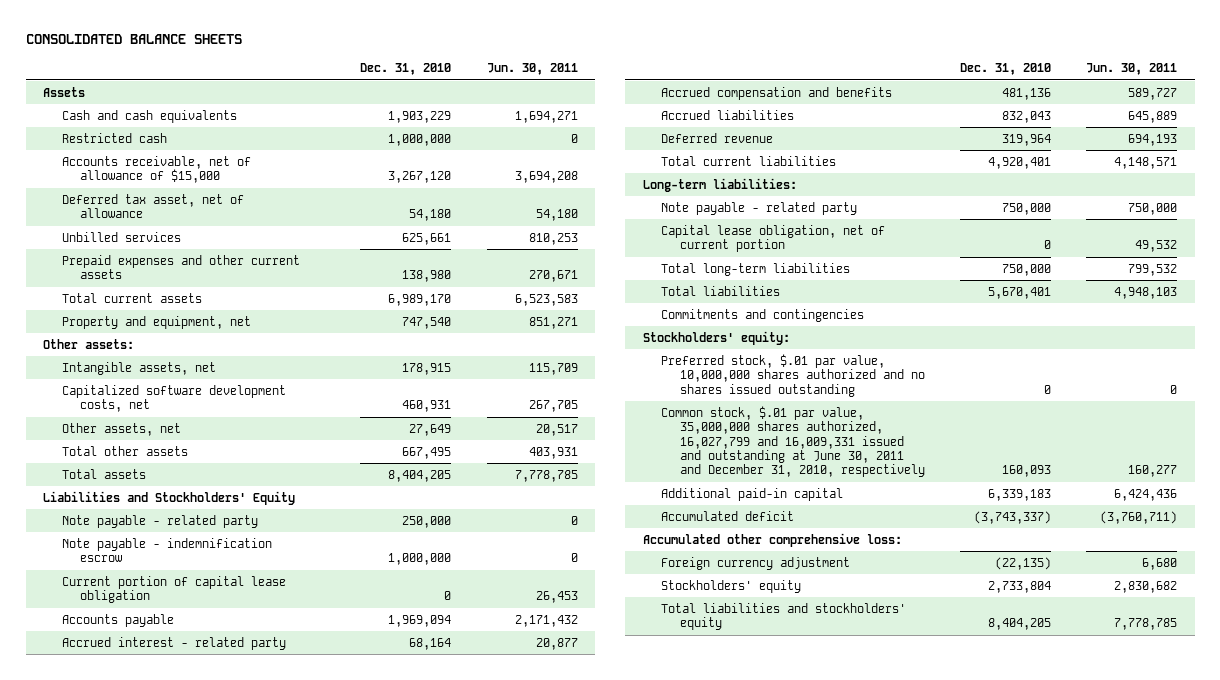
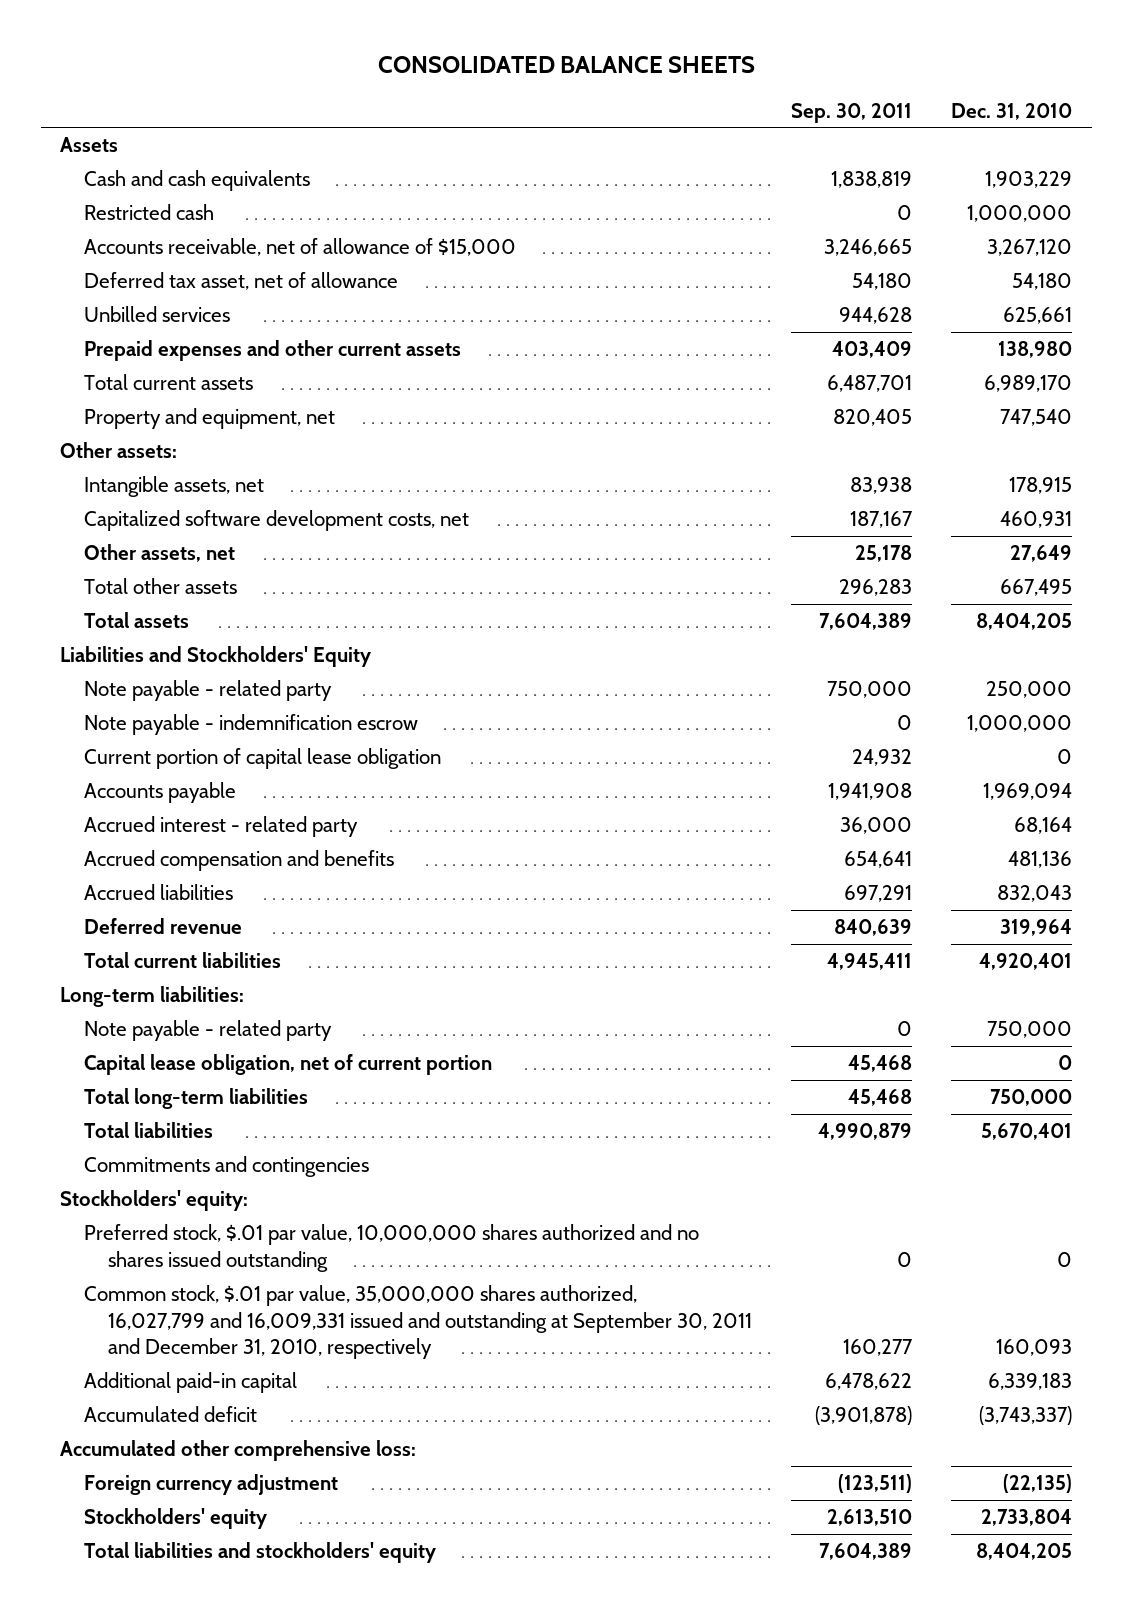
[486,63,578,76] Jun. 30, 2011 -> none
none -> [790,102,912,123] Sep. 30, 2011
[661,405,925,478] Common stock, $.01 par value, 35,000,000 shares authorized, 16,027,799 and 16,009,331 issued and outstanding at June 30, 2011 and December 31, 2010, respectively -> [83,1285,752,1360] Common stock, $.01 par value, 35,000,000 shares authorized, 16,027,799 and 16,009,331 issued and outstanding at September 30, 2011 and December 31, 2010, respectively

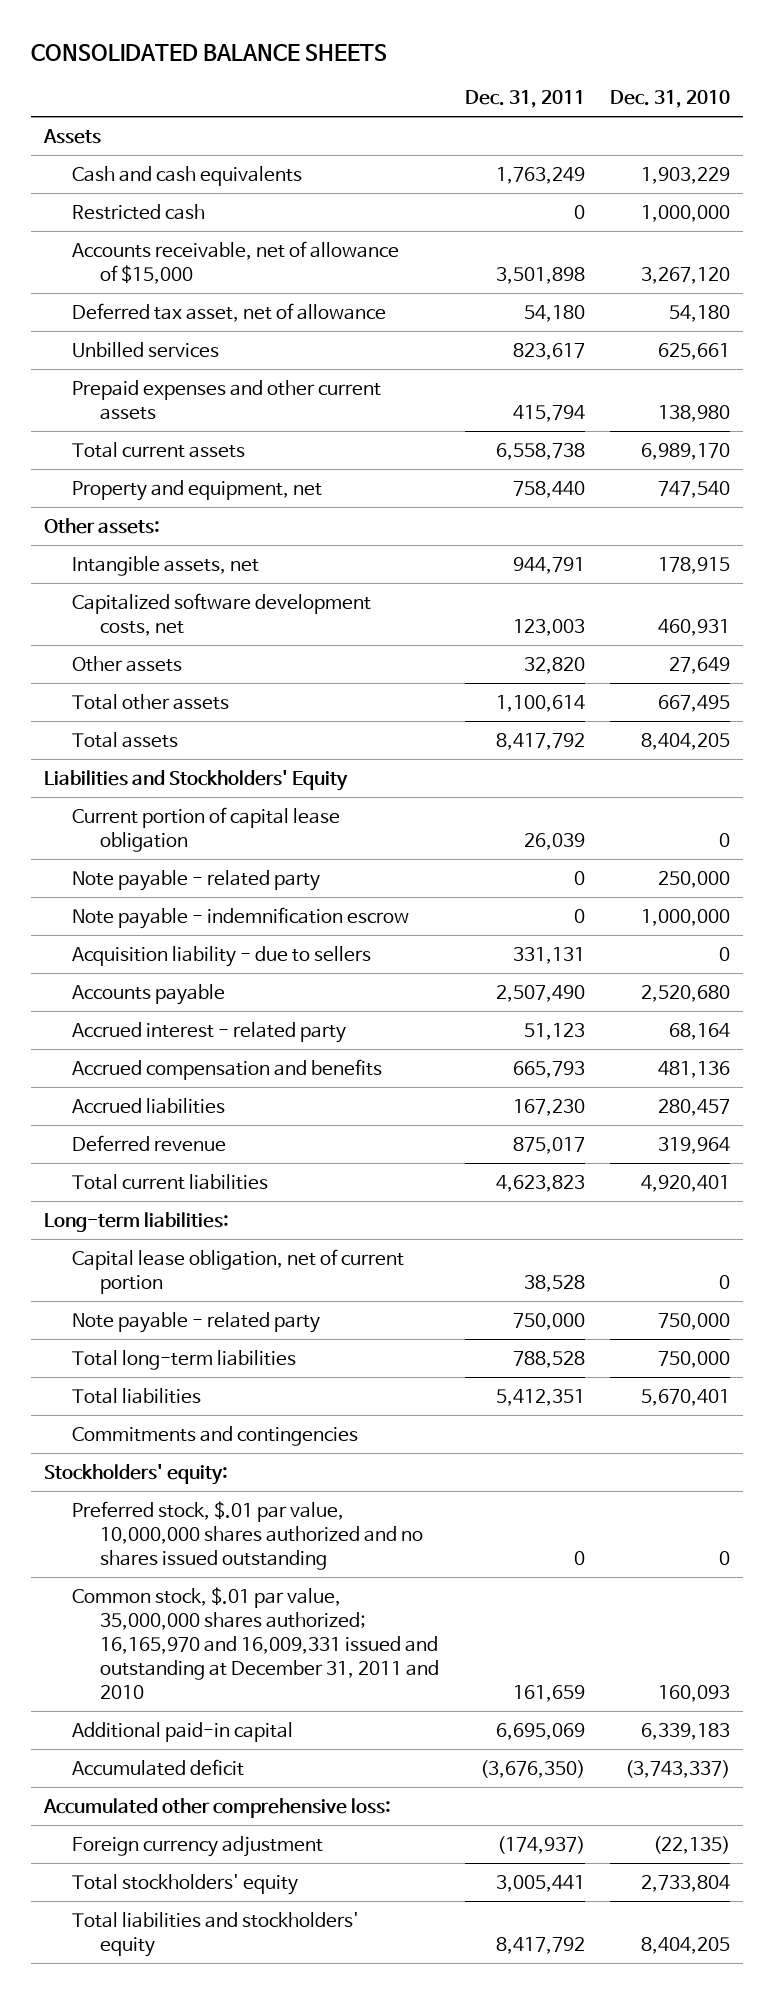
[790,102,912,123] Sep. 30, 2011 -> none
none -> [464,90,585,109] Dec. 31, 2011
[83,544,235,563] Other assets, net -> [72,655,183,672] Other assets
[83,748,441,770] Current portion of capital lease obligation -> [72,806,341,852] Current portion of capital lease obligation
none -> [72,945,372,967] Acquisition liability - due to sellers
[983,783,1073,801] 1,969,094 -> [641,984,731,1002] 2,520,680
[997,885,1073,903] 832,043 -> [658,1098,731,1116] 280,457
[83,1020,332,1042] Note payable - related party -> [72,1311,321,1333] Note payable - related party
[83,1285,752,1360] Common stock, $.01 par value, 35,000,000 shares authorized, 16,027,799 and 16,009,331 issued and outstanding at September 30, 2011 and December 31, 2010, respectively -> [72,1586,440,1699] Common stock, $.01 par value, 35,000,000 shares authorized; 16,165,970 and 16,009,331 issued and outstanding at December 31, 2011 and 2010
[83,1508,267,1530] Stockholders' equity -> [72,1873,299,1895] Total stockholders' equity

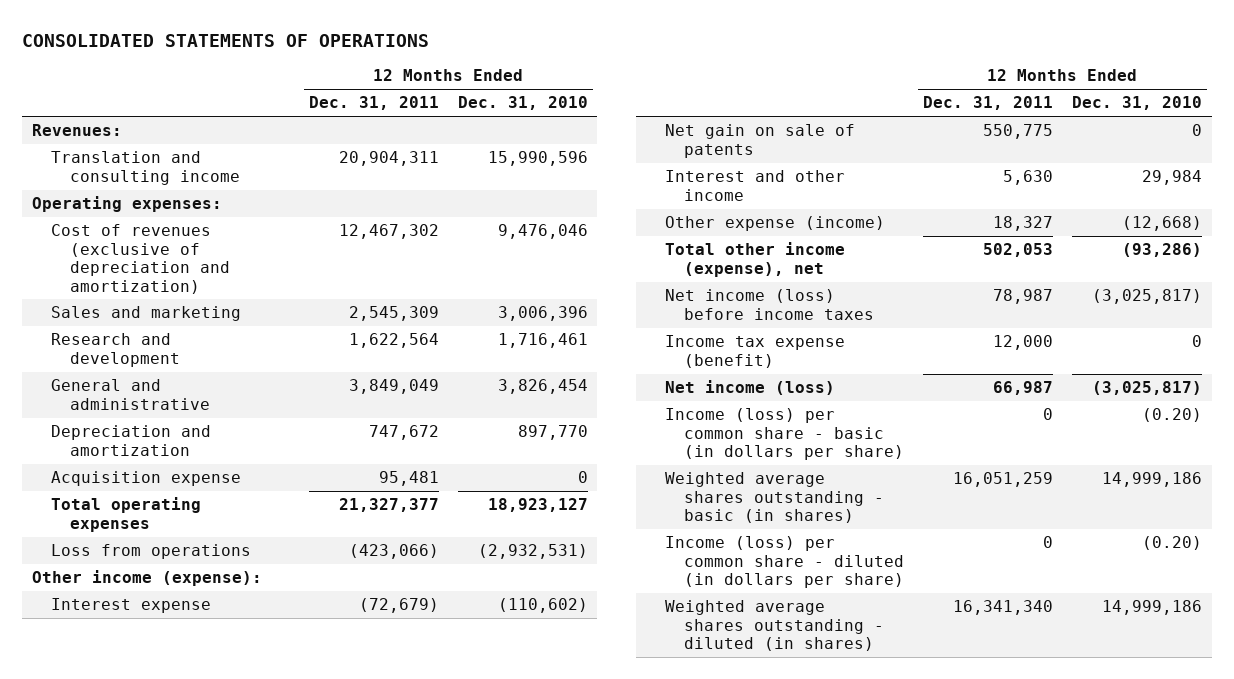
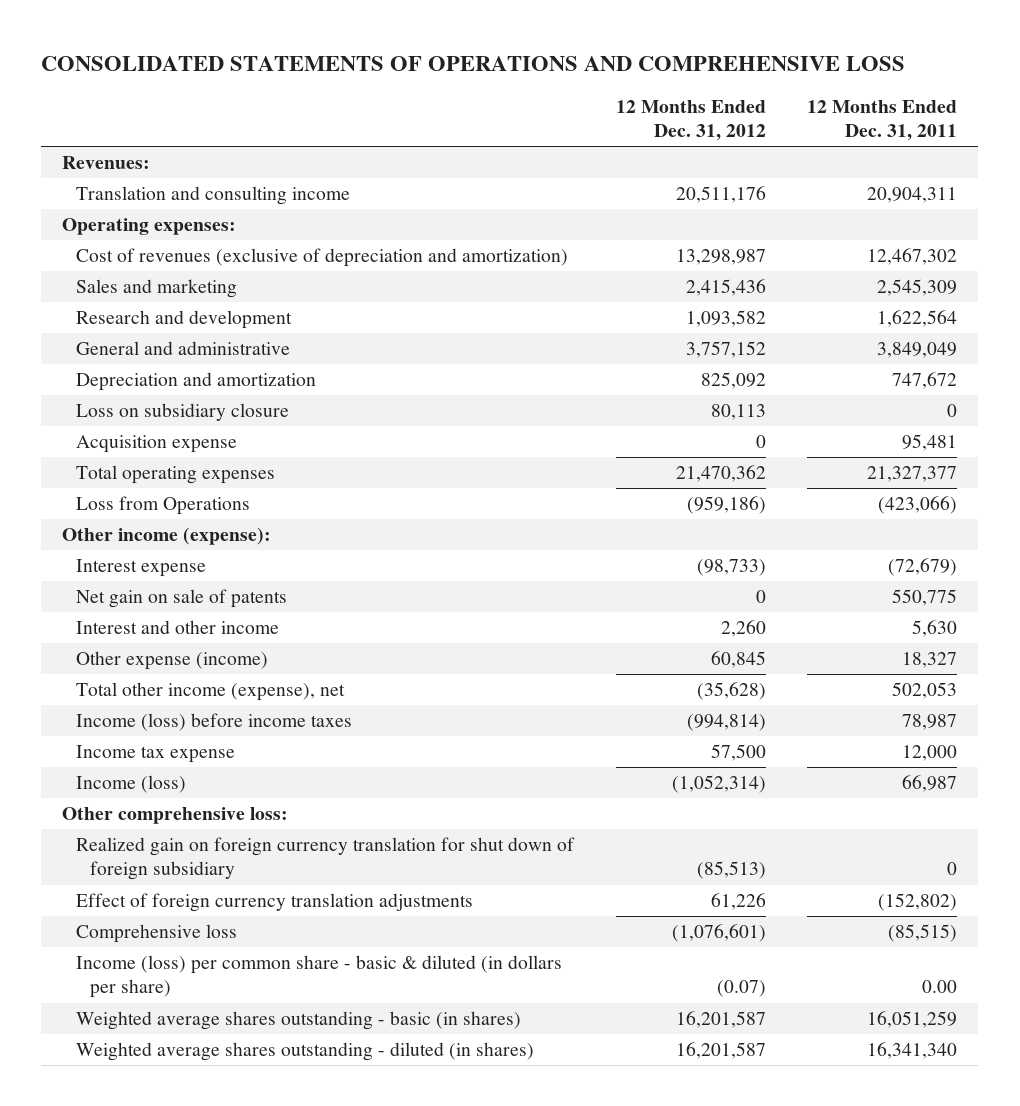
[22,33,430,47] CONSOLIDATED STATEMENTS OF OPERATIONS -> [41,56,906,72] CONSOLIDATED STATEMENTS OF OPERATIONS AND COMPREHENSIVE LOSS
[457,96,588,111] Dec. 31, 2010 -> none
none -> [615,99,766,141] 12 Months Ended Dec. 31, 2012
none -> [75,402,289,421] Loss on subsidiary closure
[50,544,251,560] Loss from operations -> [75,495,250,515] Loss from Operations
[664,289,874,320] Net income (loss) before income taxes -> [75,712,352,731] Income (loss) before income taxes
[664,335,845,368] Income tax expense (benefit) -> [75,744,235,763] Income tax expense
[664,380,835,396] Net income (loss) -> [75,774,186,793] Income (loss)
none -> [62,806,289,824] Other comprehensive loss:
none -> [75,836,575,881] Realized gain on foreign currency translation for shut down of foreign subsidiary
none -> [75,892,473,912] Effect of foreign currency translation adjustments
none -> [75,923,237,943] Comprehensive loss
[664,408,904,461] Income (loss) per common share - basic (in dollars per share) -> [75,954,562,999] Income (loss) per common share - basic & diluted (in dollars per share)
[1042,408,1053,421] 0 -> [922,980,958,994] 0.00
[664,536,904,589] Income (loss) per common share - diluted (in dollars per share) -> none

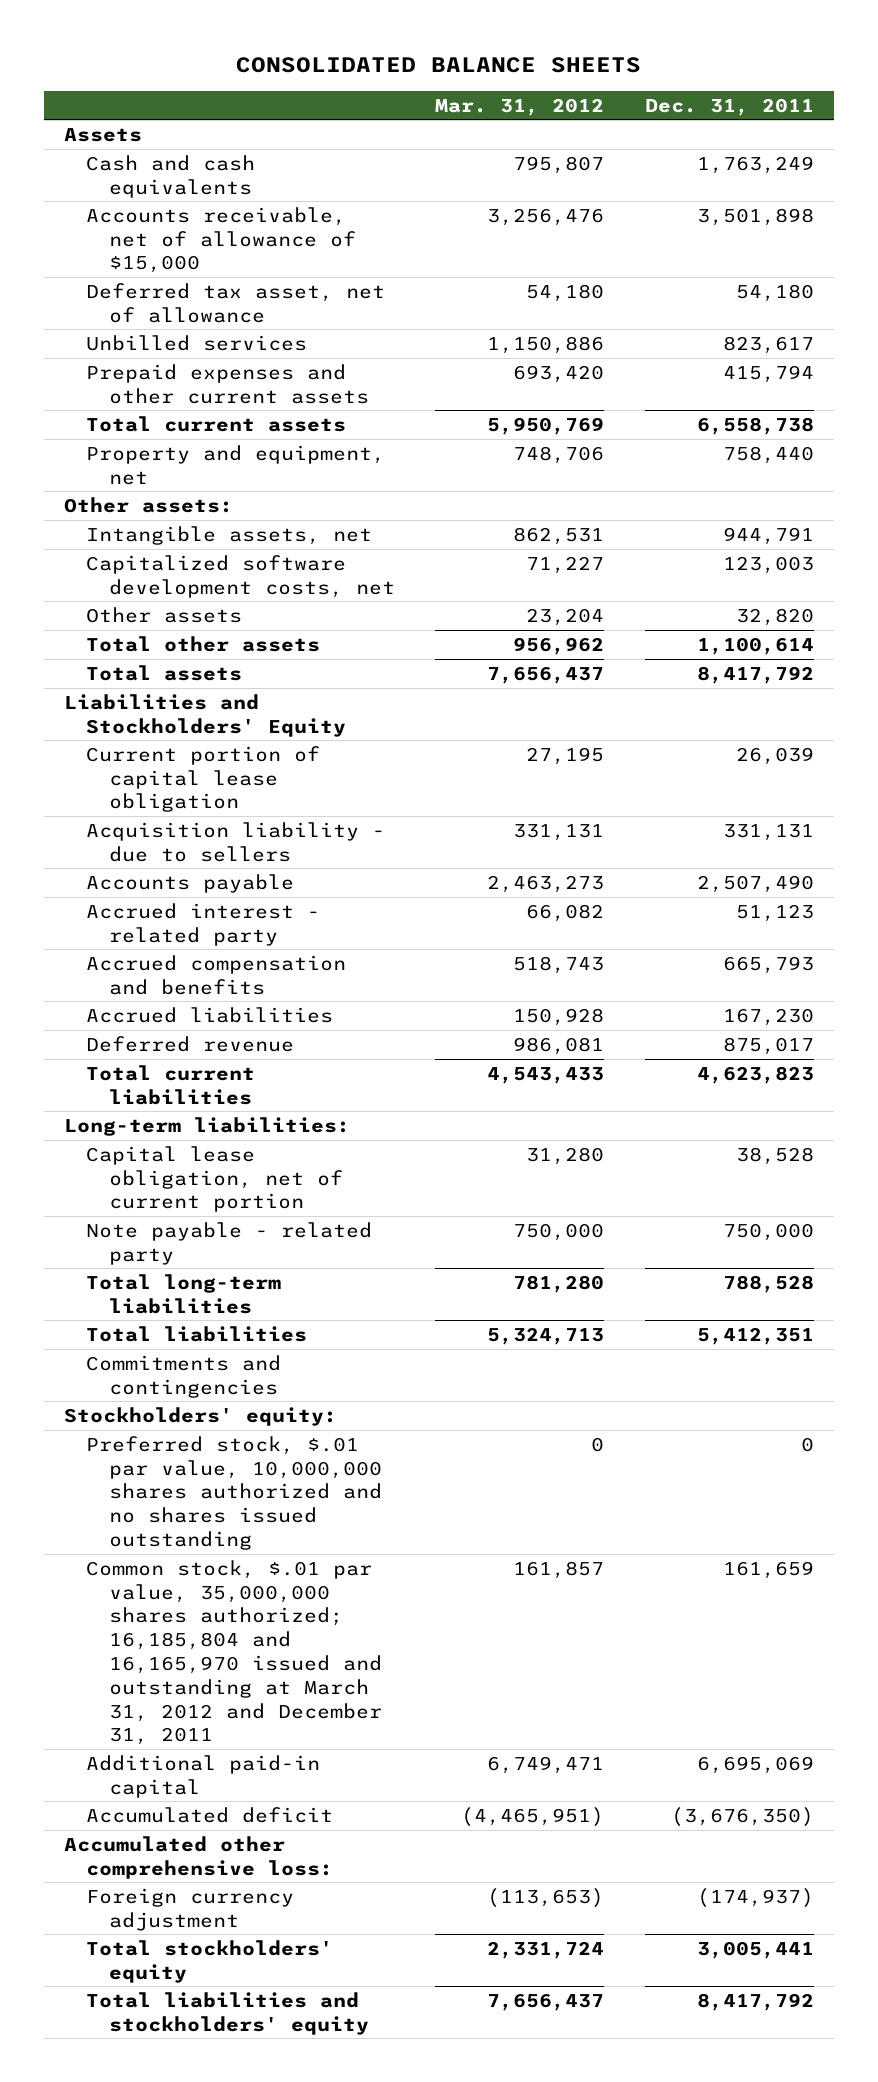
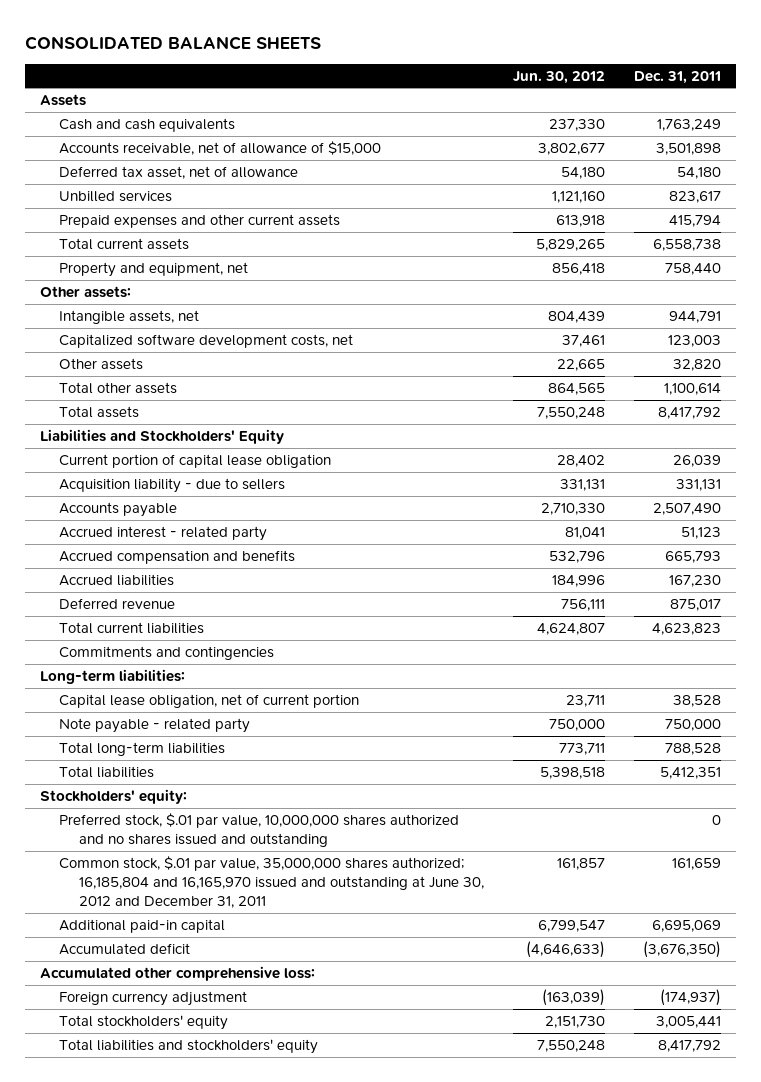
[435,97,605,116] Mar. 31, 2012 -> none
none -> [512,70,605,84] Jun. 30, 2012
[86,1354,282,1398] Commitments and contingencies -> [59,645,275,660] Commitments and contingencies
[86,1435,382,1550] Preferred stock, $.01 par value, 10,000,000 shares authorized and no shares issued outstanding -> [59,812,460,847] Preferred stock, $.01 par value, 10,000,000 shares authorized and no shares issued and outstanding
[86,1559,382,1746] Common stock, $.01 par value, 35,000,000 shares authorized; 16,185,804 and 16,165,970 issued and outstanding at March 31, 2012 and December 31, 2011 -> [59,855,484,909] Common stock, $.01 par value, 35,000,000 shares authorized; 16,185,804 and 16,165,970 issued and outstanding at June 30, 2012 and December 31, 2011

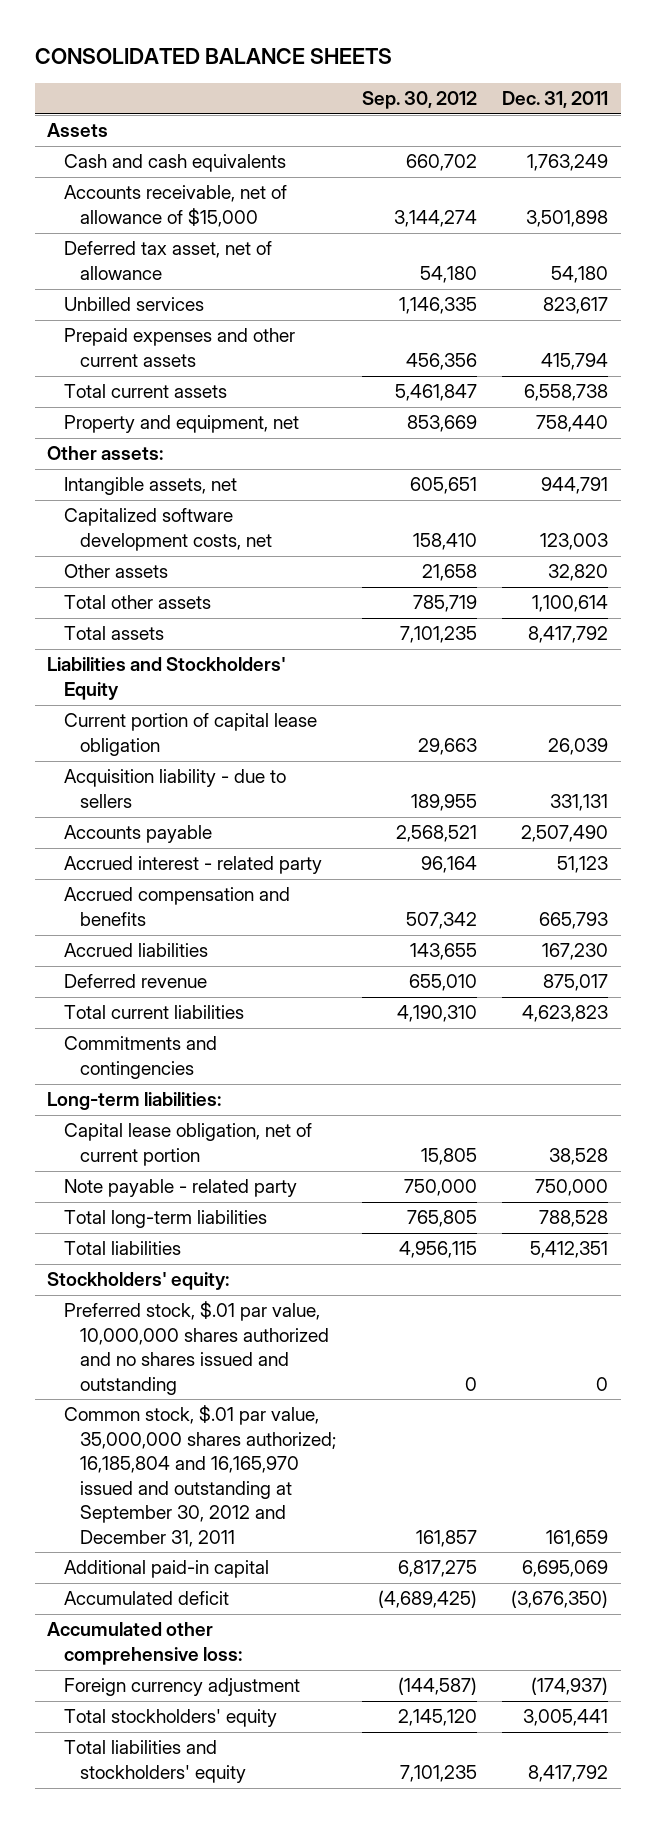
[512,70,605,84] Jun. 30, 2012 -> none
none -> [361,91,477,110] Sep. 30, 2012
[59,855,484,909] Common stock, $.01 par value, 35,000,000 shares authorized; 16,185,804 and 16,165,970 issued and outstanding at June 30, 2012 and December 31, 2011 -> [63,1405,337,1547] Common stock, $.01 par value, 35,000,000 shares authorized; 16,185,804 and 16,165,970 issued and outstanding at September 30, 2012 and December 31, 2011

